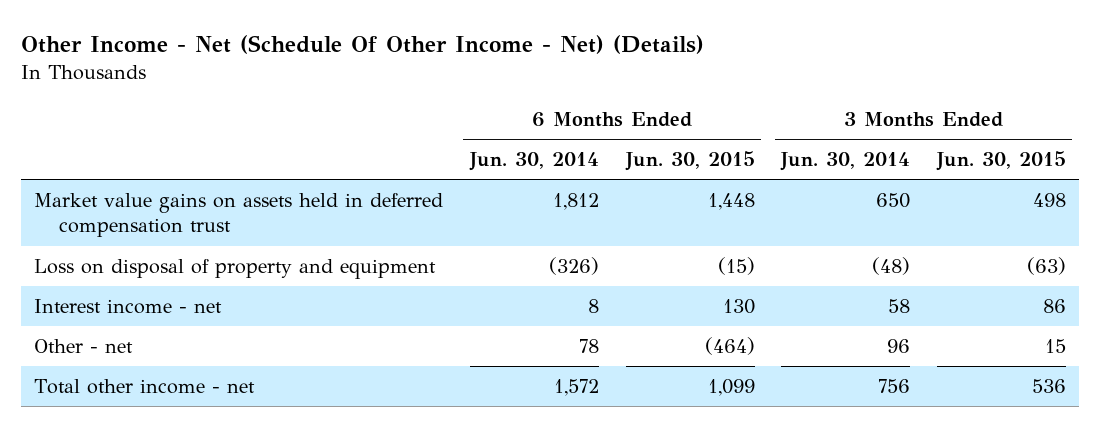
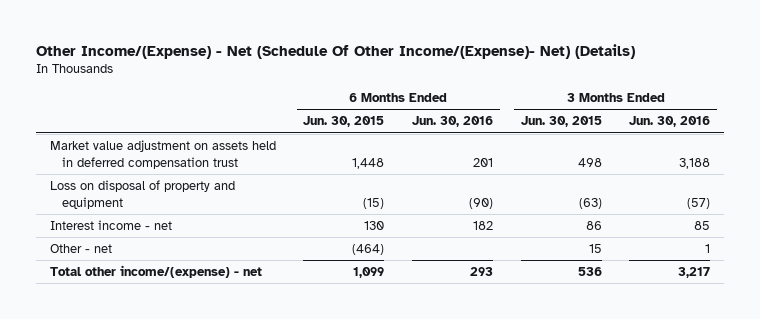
[21,34,705,54] Other Income - Net (Schedule Of Other Income - Net) (Details) -> [36,44,636,60] Other Income/(Expense) - Net (Schedule Of Other Income/(Expense)- Net) (Details)
[468,152,599,172] Jun. 30, 2014 -> none
[780,152,911,172] Jun. 30, 2014 -> none
none -> [412,116,494,128] Jun. 30, 2016
none -> [629,116,711,128] Jun. 30, 2016
[34,193,444,238] Market value gains on assets held in deferred compensation trust -> [49,139,276,169] Market value adjustment on assets held in deferred compensation trust
[34,379,256,395] Total other income - net -> [49,264,262,278] Total other income/(expense) - net

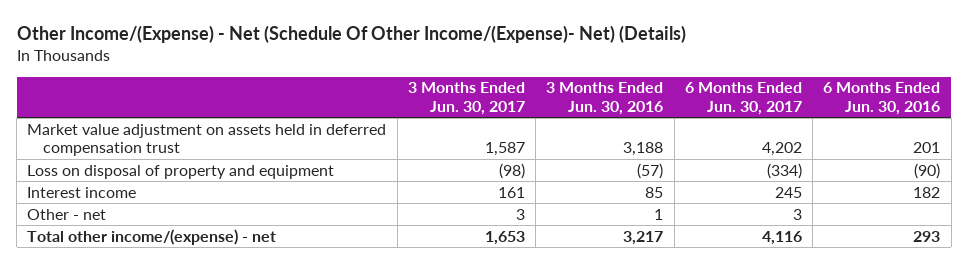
[303,116,385,128] Jun. 30, 2015 -> none
[520,116,602,128] Jun. 30, 2015 -> none
none -> [407,82,525,115] 3 Months Ended Jun. 30, 2017
none -> [684,82,802,115] 6 Months Ended Jun. 30, 2017
[49,219,172,230] Interest income - net -> [27,186,137,198] Interest income

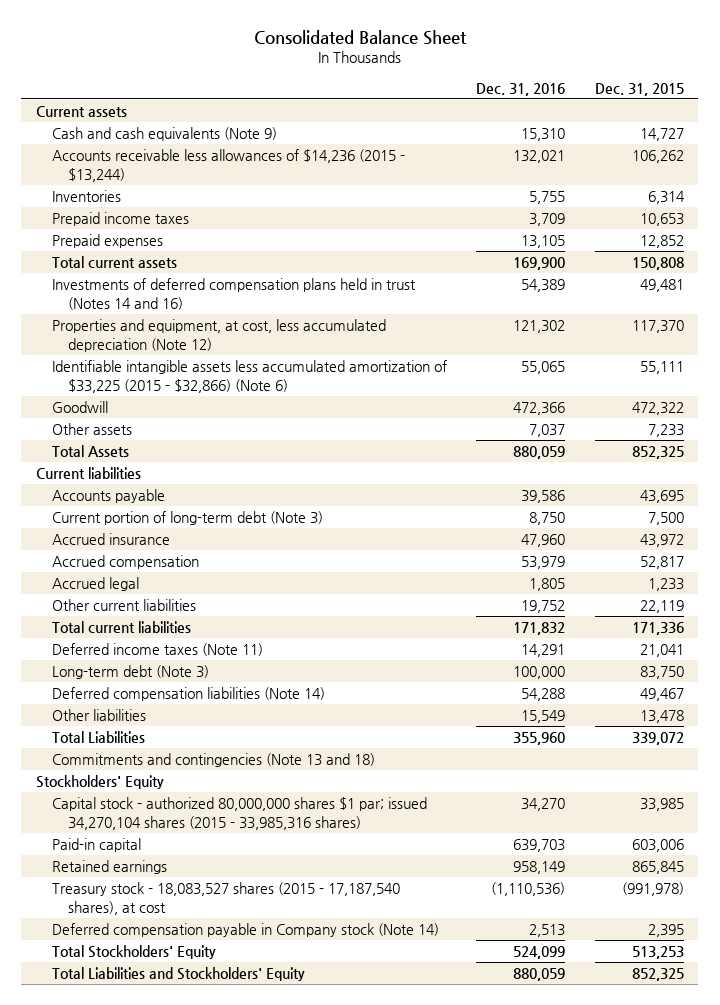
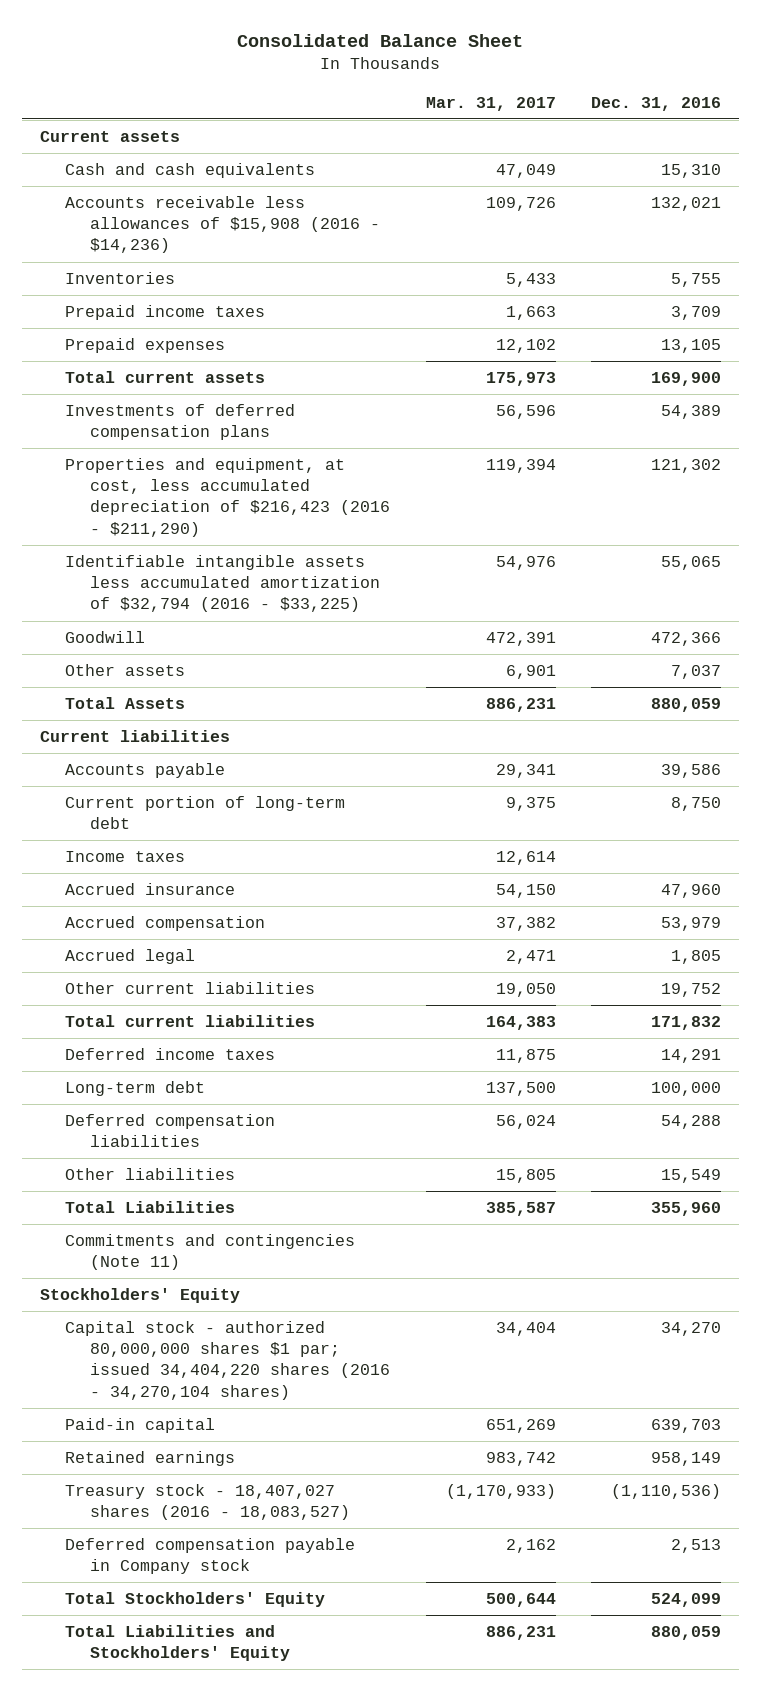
[594,82,684,96] Dec. 31, 2015 -> none
none -> [425,96,556,111] Mar. 31, 2017
[51,127,277,142] Cash and cash equivalents (Note 9) -> [64,163,315,179] Cash and cash equivalents
[51,149,405,182] Accounts receivable less allowances of $14,236 (2015 - $13,244) -> [64,196,381,254] Accounts receivable less allowances of $15,908 (2016 - $14,236)
[51,278,416,310] Investments of deferred compensation plans held in trust (Notes 14 and 16) -> [64,404,295,441] Investments of deferred compensation plans
[51,319,386,352] Properties and equipment, at cost, less accumulated depreciation (Note 12) -> [64,458,391,537] Properties and equipment, at cost, less accumulated depreciation of $216,423 (2016 - $211,290)
[51,360,447,393] Identifiable intangible assets less accumulated amortization of $33,225 (2015 - $32,866) (Note 6) -> [64,555,381,613] Identifiable intangible assets less accumulated amortization of $32,794 (2016 - $33,225)
[51,511,323,526] Current portion of long-term debt (Note 3) -> [64,796,345,830] Current portion of long-term debt
none -> [64,851,185,863] Income taxes
[51,643,263,657] Deferred income taxes (Note 11) -> [64,1048,275,1061] Deferred income taxes
[51,665,209,680] Long-term debt (Note 3) -> [64,1081,205,1097] Long-term debt
[51,687,325,702] Deferred compensation liabilities (Note 14) -> [64,1114,275,1148] Deferred compensation liabilities
[51,753,375,768] Commitments and contingencies (Note 13 and 18) -> [64,1234,355,1271] Commitments and contingencies (Note 11)
[51,797,427,830] Capital stock - authorized 80,000,000 shares $1 par; issued 34,270,104 shares (2015 - 33,985,316 shares) -> [64,1321,391,1400] Capital stock - authorized 80,000,000 shares $1 par; issued 34,404,220 shares (2016 - 34,270,104 shares)
[51,882,400,915] Treasury stock - 18,083,527 shares (2015 - 17,187,540 shares), at cost -> [64,1484,351,1521] Treasury stock - 18,407,027 shares (2016 - 18,083,527)
[51,923,439,938] Deferred compensation payable in Company stock (Note 14) -> [64,1538,355,1575] Deferred compensation payable in Company stock

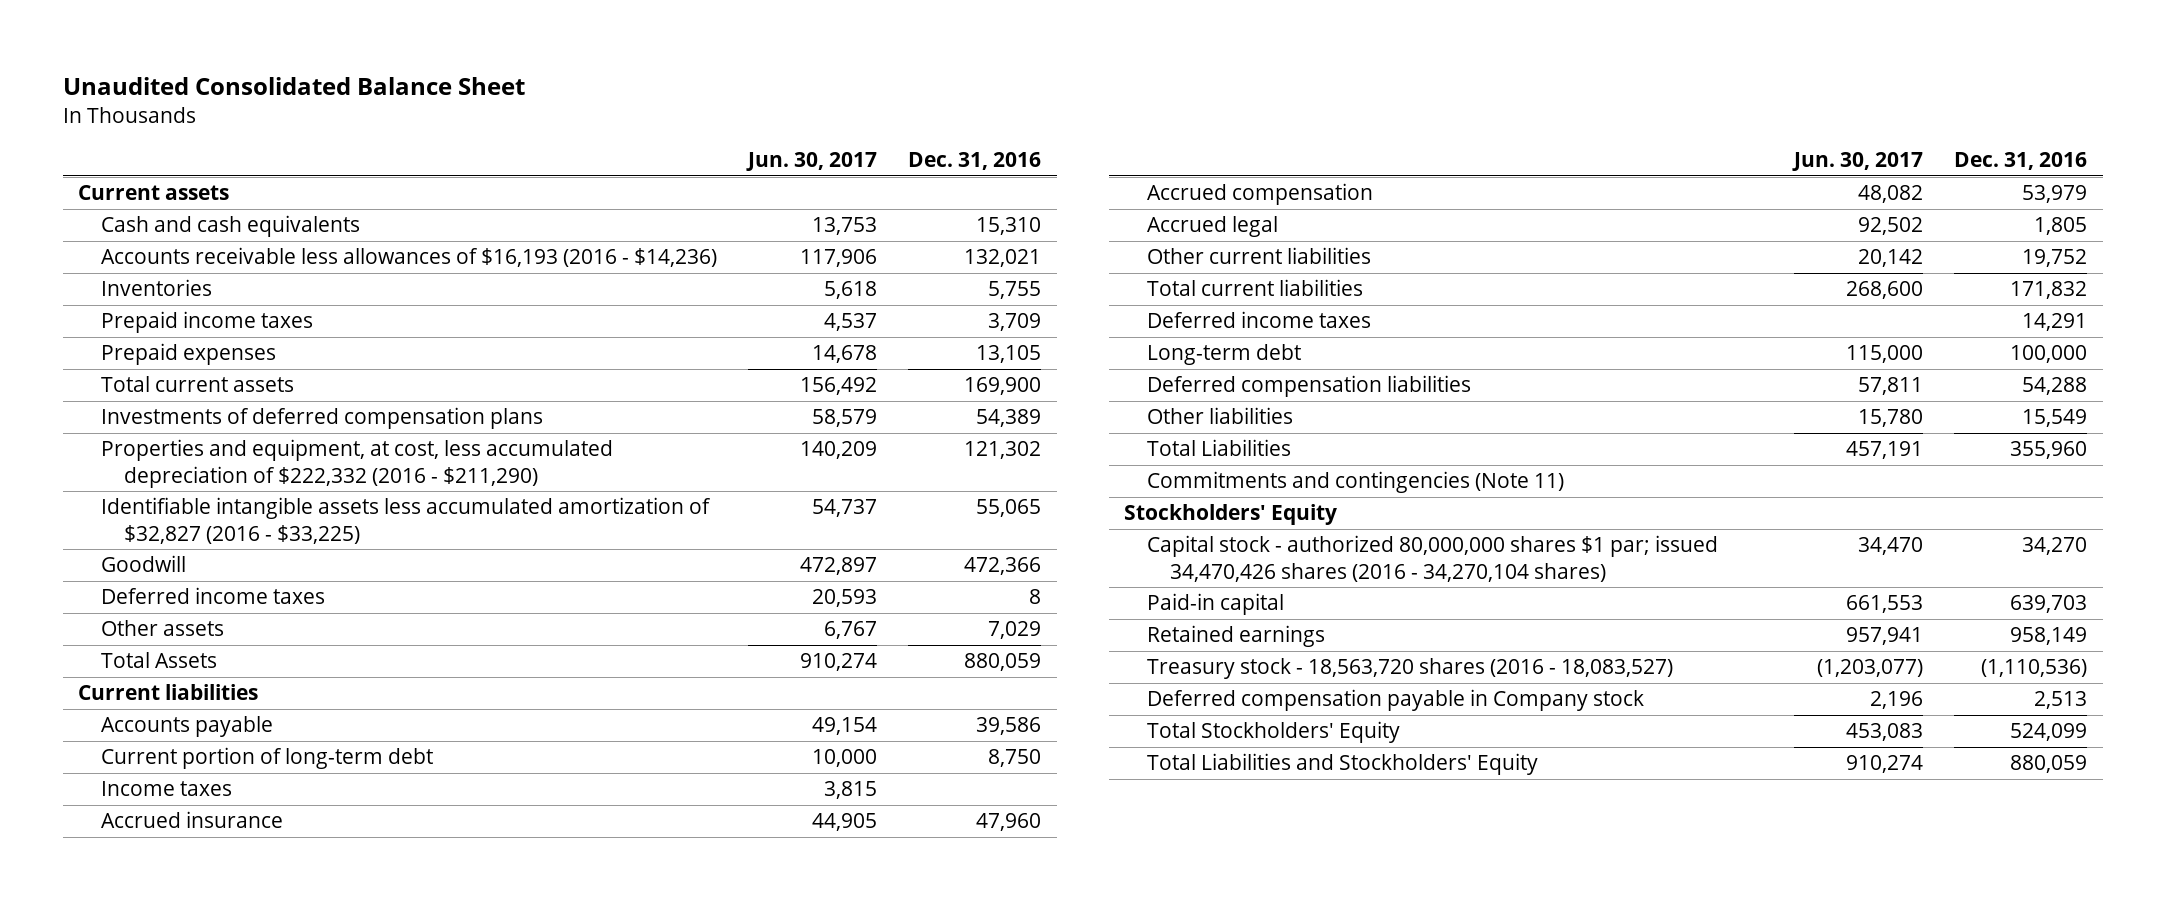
[237,34,524,48] Consolidated Balance Sheet -> [62,77,525,96] Unaudited Consolidated Balance Sheet
[425,96,556,111] Mar. 31, 2017 -> none
none -> [746,152,878,172] Jun. 30, 2017
[64,196,381,254] Accounts receivable less allowances of $15,908 (2016 - $14,236) -> [101,247,718,268] Accounts receivable less allowances of $16,193 (2016 - $14,236)
[64,458,391,537] Properties and equipment, at cost, less accumulated depreciation of $216,423 (2016 - $211,290) -> [101,439,614,488] Properties and equipment, at cost, less accumulated depreciation of $222,332 (2016 - $211,290)
[64,555,381,613] Identifiable intangible assets less accumulated amortization of $32,794 (2016 - $33,225) -> [101,497,712,544] Identifiable intangible assets less accumulated amortization of $32,827 (2016 - $33,225)
none -> [101,587,326,605] Deferred income taxes
[671,665,722,680] 7,037 -> [988,621,1042,640] 7,029
[64,1321,391,1400] Capital stock - authorized 80,000,000 shares $1 par; issued 34,404,220 shares (2016 - 34,270,104 shares) -> [1147,535,1719,582] Capital stock - authorized 80,000,000 shares $1 par; issued 34,470,426 shares (2016 - 34,270,104 shares)
[64,1484,351,1521] Treasury stock - 18,407,027 shares (2016 - 18,083,527) -> [1147,658,1674,680] Treasury stock - 18,563,720 shares (2016 - 18,083,527)

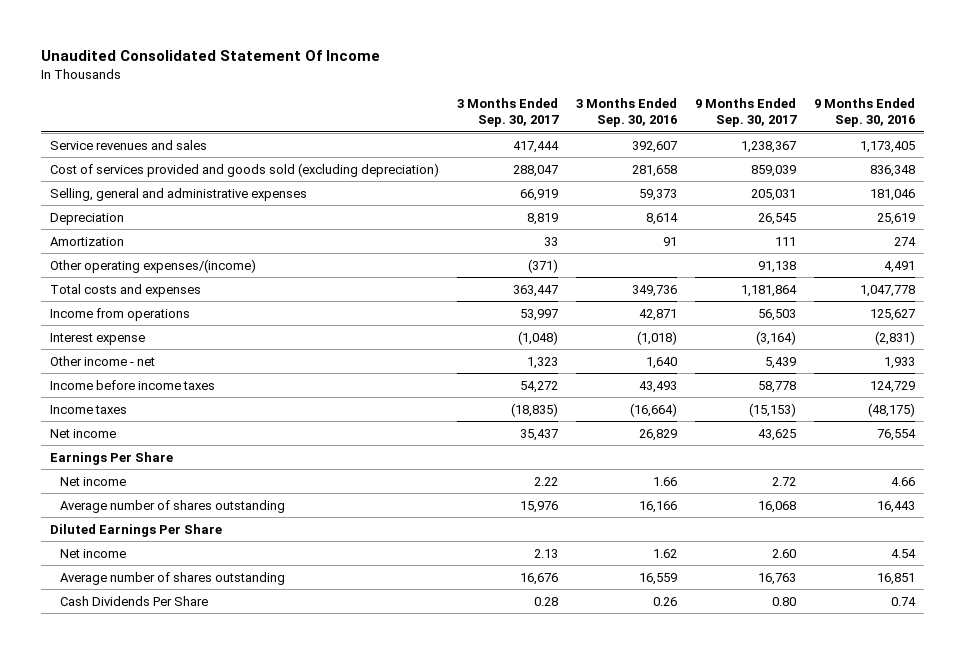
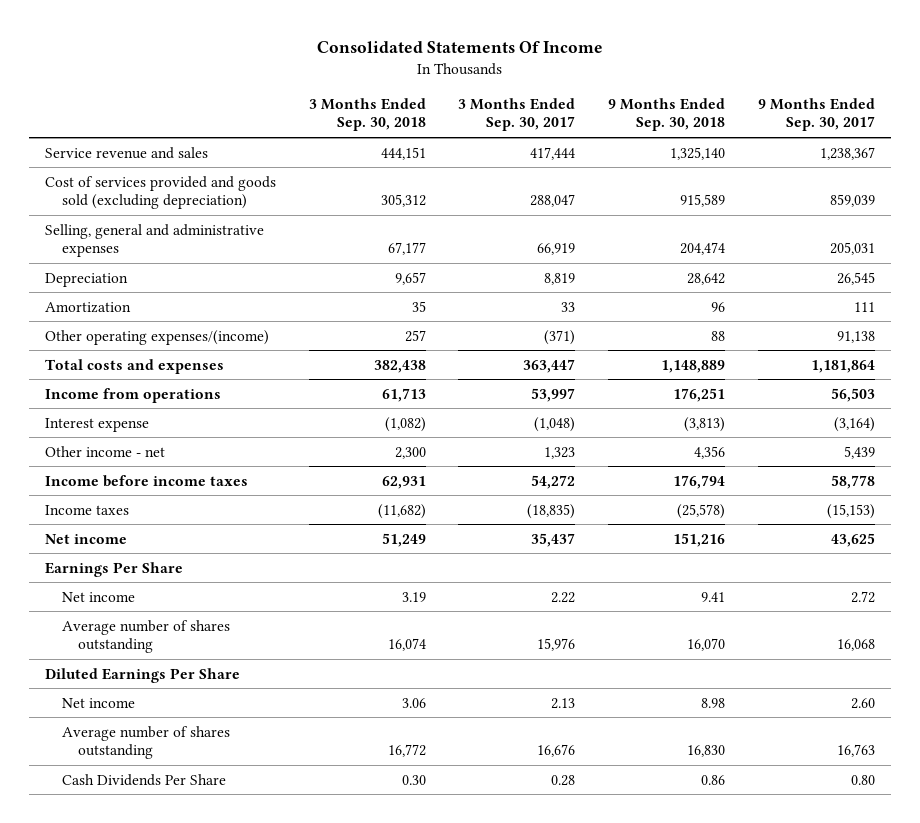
[41,50,381,62] Unaudited Consolidated Statement Of Income -> [316,40,603,53] Consolidated Statements Of Income
[576,97,678,128] 3 Months Ended Sep. 30, 2016 -> none
[814,97,916,128] 9 Months Ended Sep. 30, 2016 -> none
none -> [308,97,426,132] 3 Months Ended Sep. 30, 2018
none -> [608,97,726,132] 9 Months Ended Sep. 30, 2018
[50,139,208,150] Service revenues and sales -> [45,146,209,159] Service revenue and sales

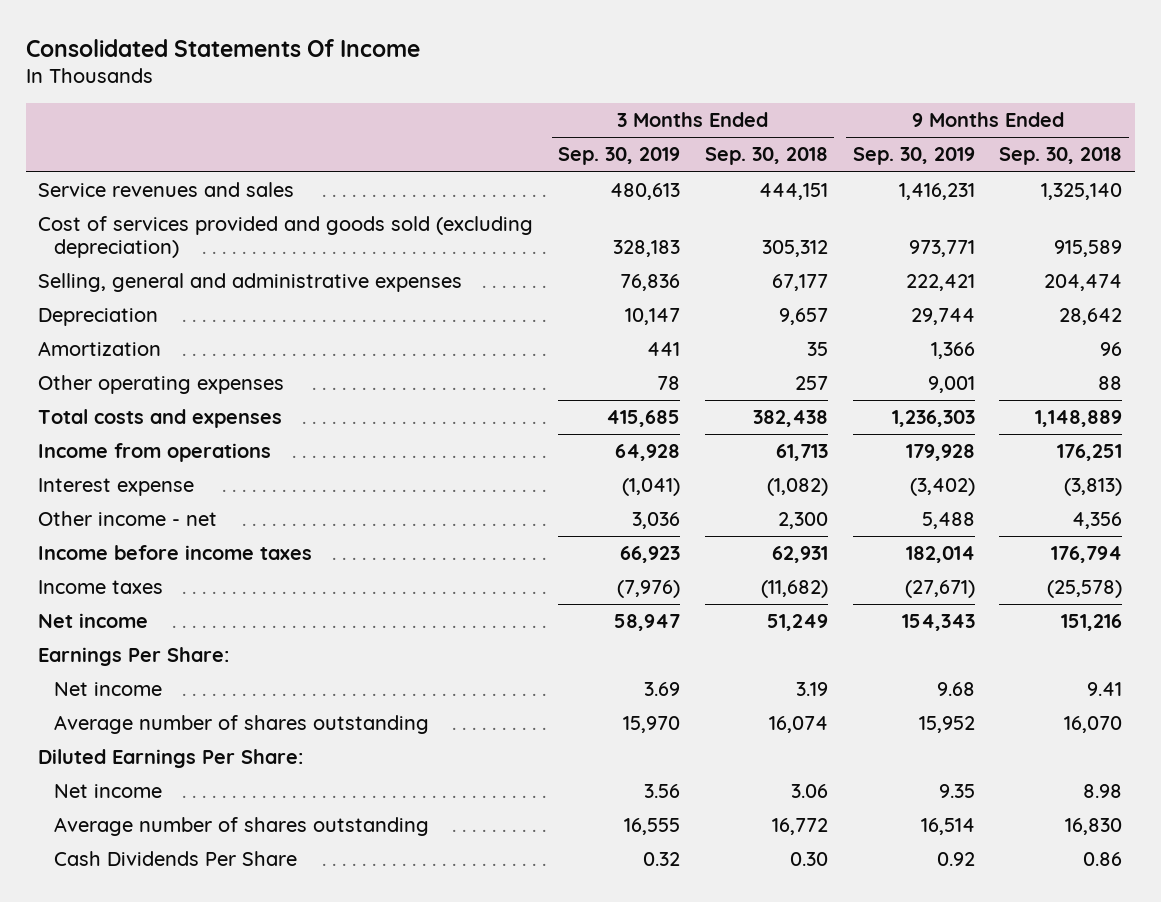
[458,97,576,132] 3 Months Ended Sep. 30, 2017 -> none
[757,97,875,132] 9 Months Ended Sep. 30, 2017 -> none
none -> [558,147,681,166] Sep. 30, 2019
none -> [852,147,975,166] Sep. 30, 2019
[45,146,209,159] Service revenue and sales -> [38,182,295,198] Service revenues and sales
[45,329,270,345] Other operating expenses/(income) -> [38,375,285,395] Other operating expenses
[45,561,184,577] Earnings Per Share -> [38,647,230,667] Earnings Per Share:
[45,667,241,683] Diluted Earnings Per Share -> [38,749,304,769] Diluted Earnings Per Share:

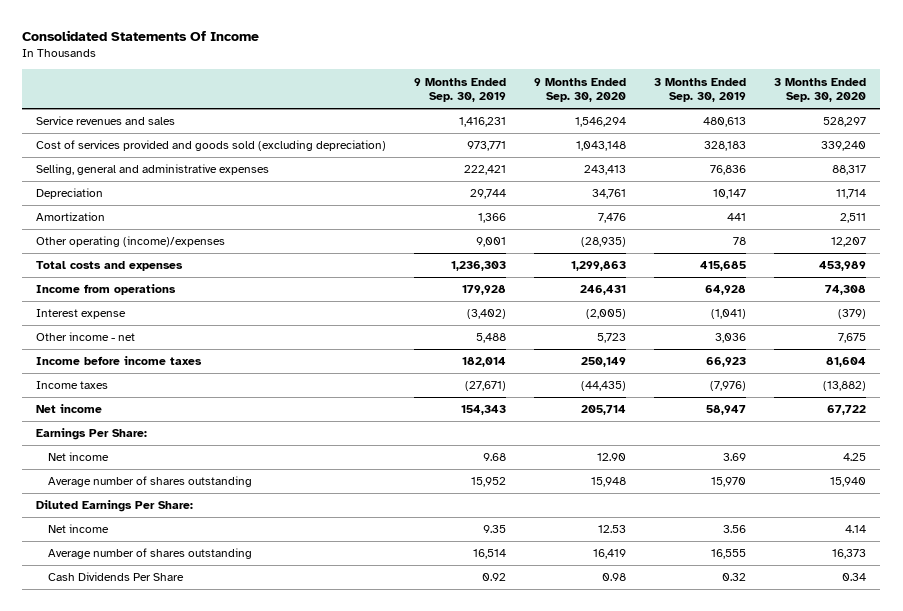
[704,147,828,166] Sep. 30, 2018 -> none
[999,147,1123,166] Sep. 30, 2018 -> none
none -> [534,77,627,103] 9 Months Ended Sep. 30, 2020
none -> [774,77,867,103] 3 Months Ended Sep. 30, 2020
[38,375,285,395] Other operating expenses -> [36,236,226,248] Other operating (income)/expenses

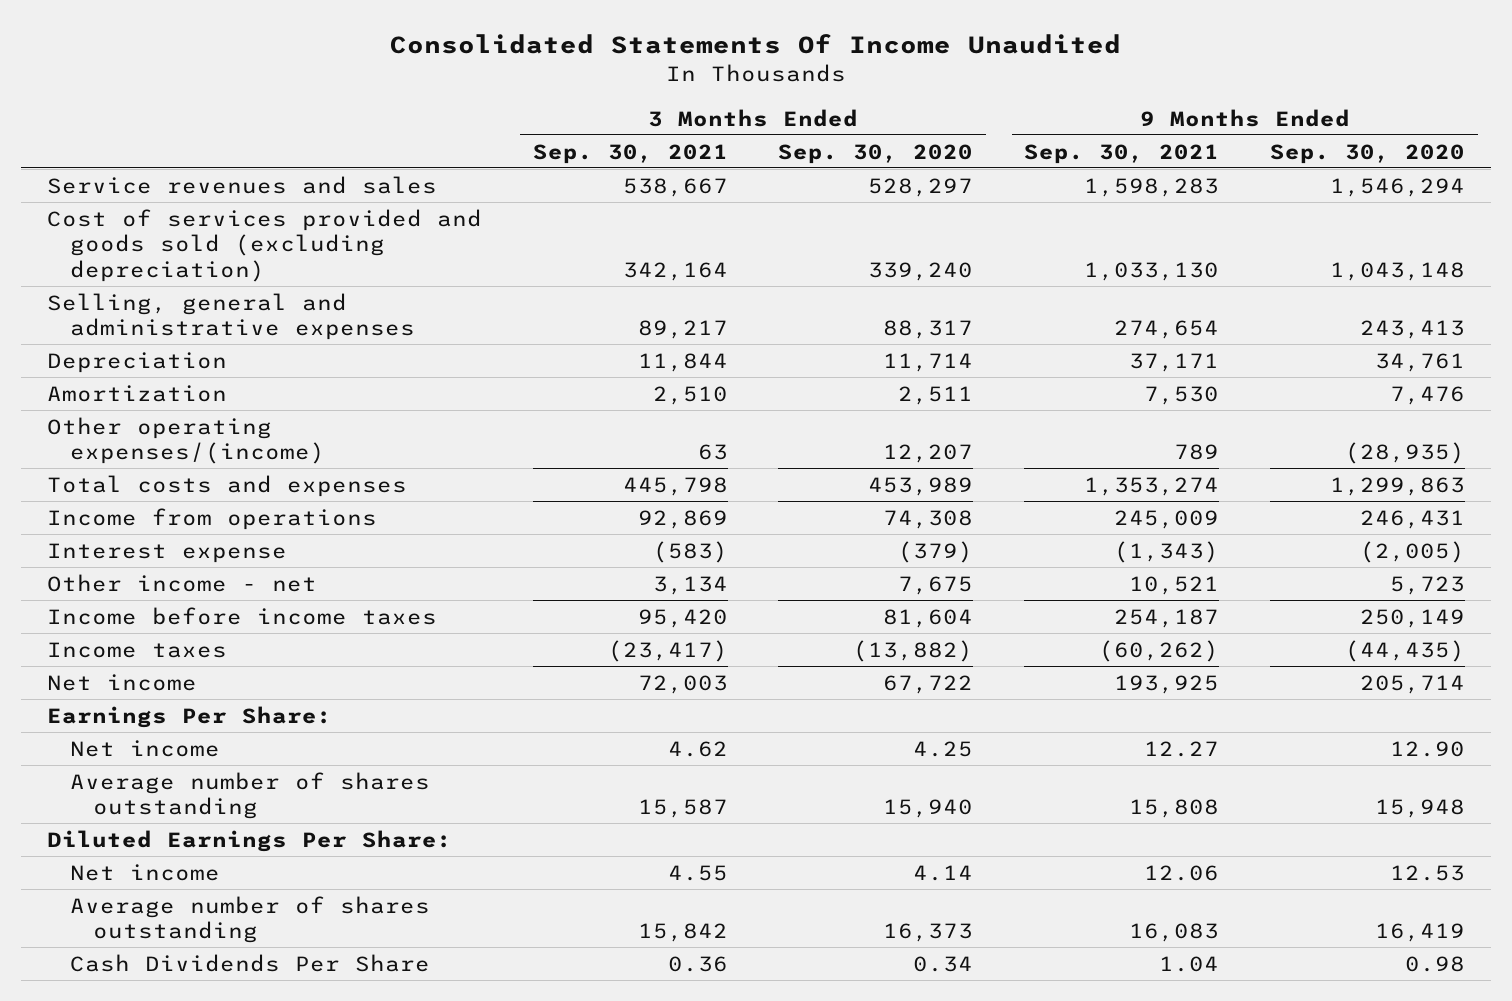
[22,30,260,42] Consolidated Statements Of Income -> [389,34,1121,55] Consolidated Statements Of Income Unaudited
[414,77,507,103] 9 Months Ended Sep. 30, 2019 -> none
[654,77,747,103] 3 Months Ended Sep. 30, 2019 -> none
none -> [532,143,728,164] Sep. 30, 2021
none -> [1024,143,1220,164] Sep. 30, 2021
[36,236,226,248] Other operating (income)/expenses -> [46,416,325,465] Other operating expenses/(income)

